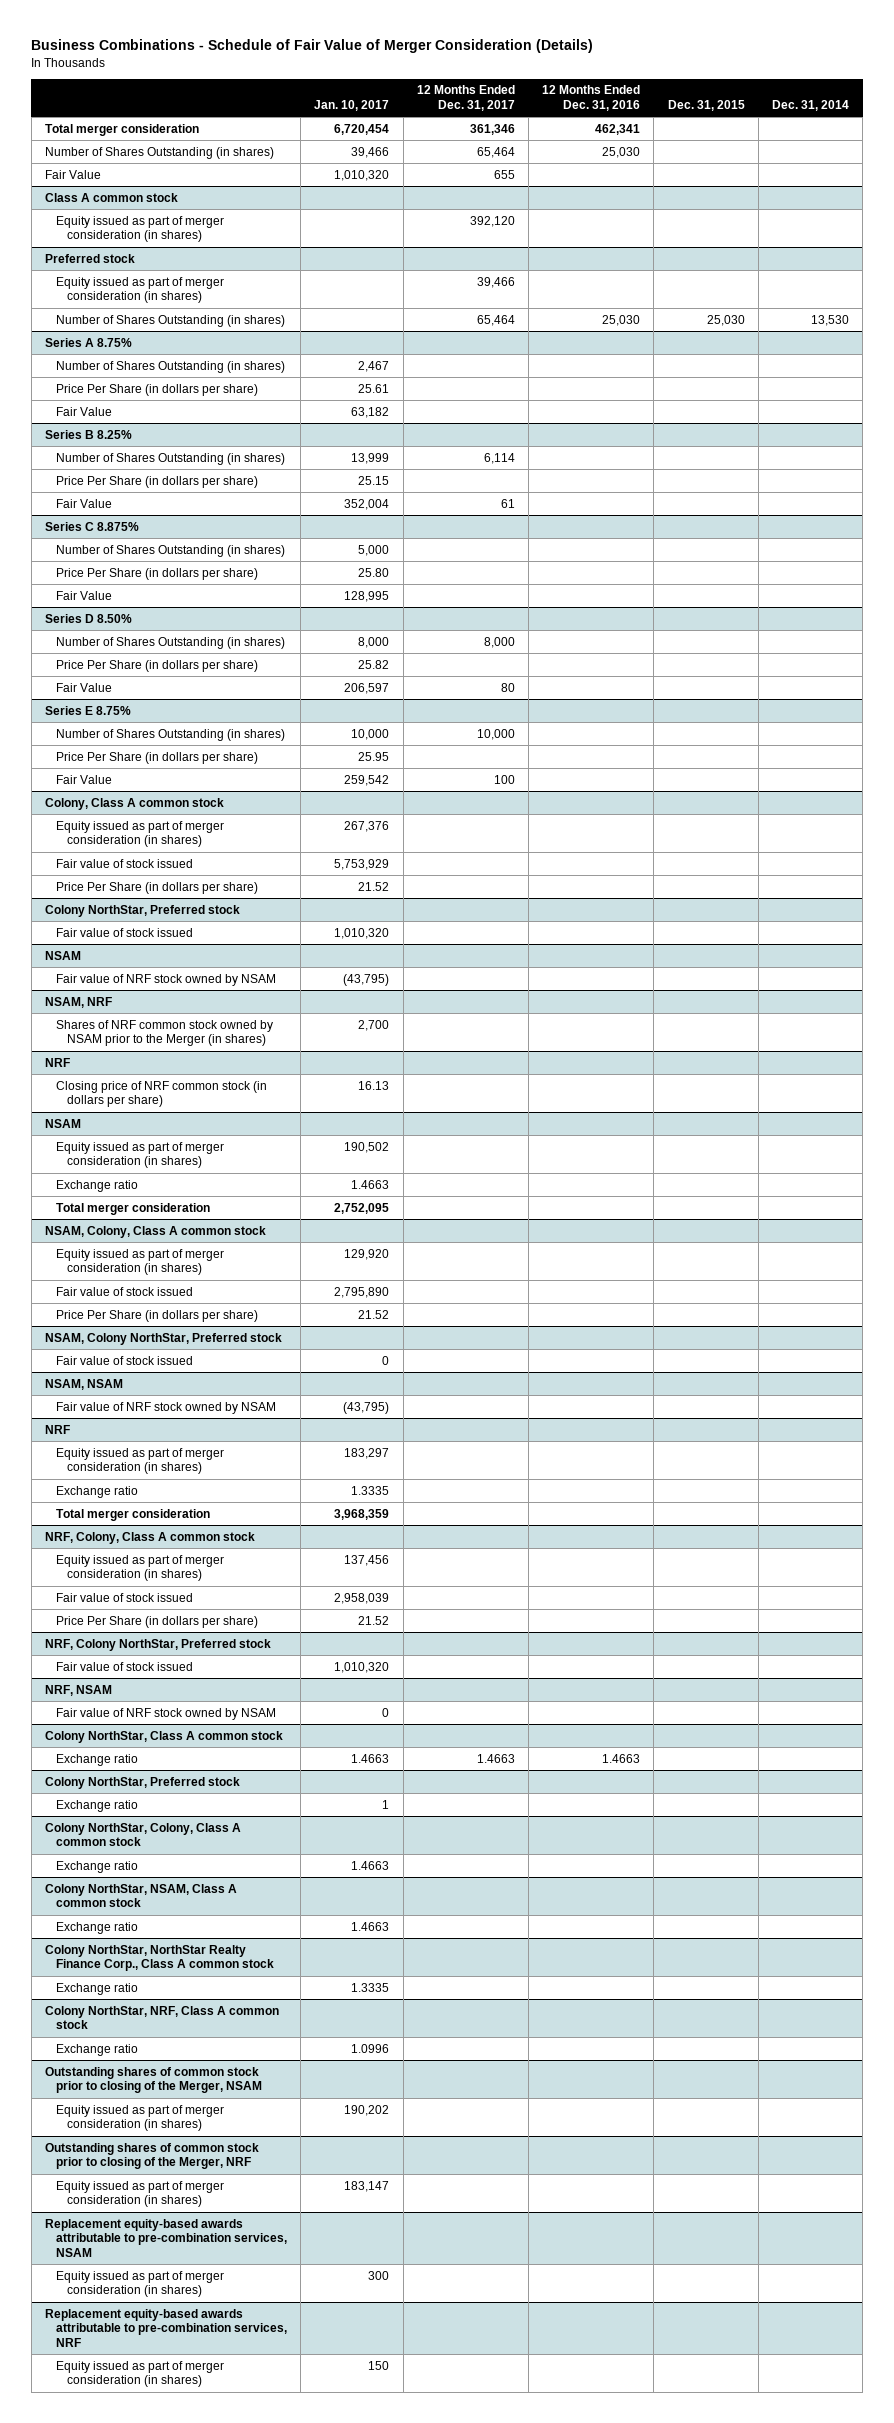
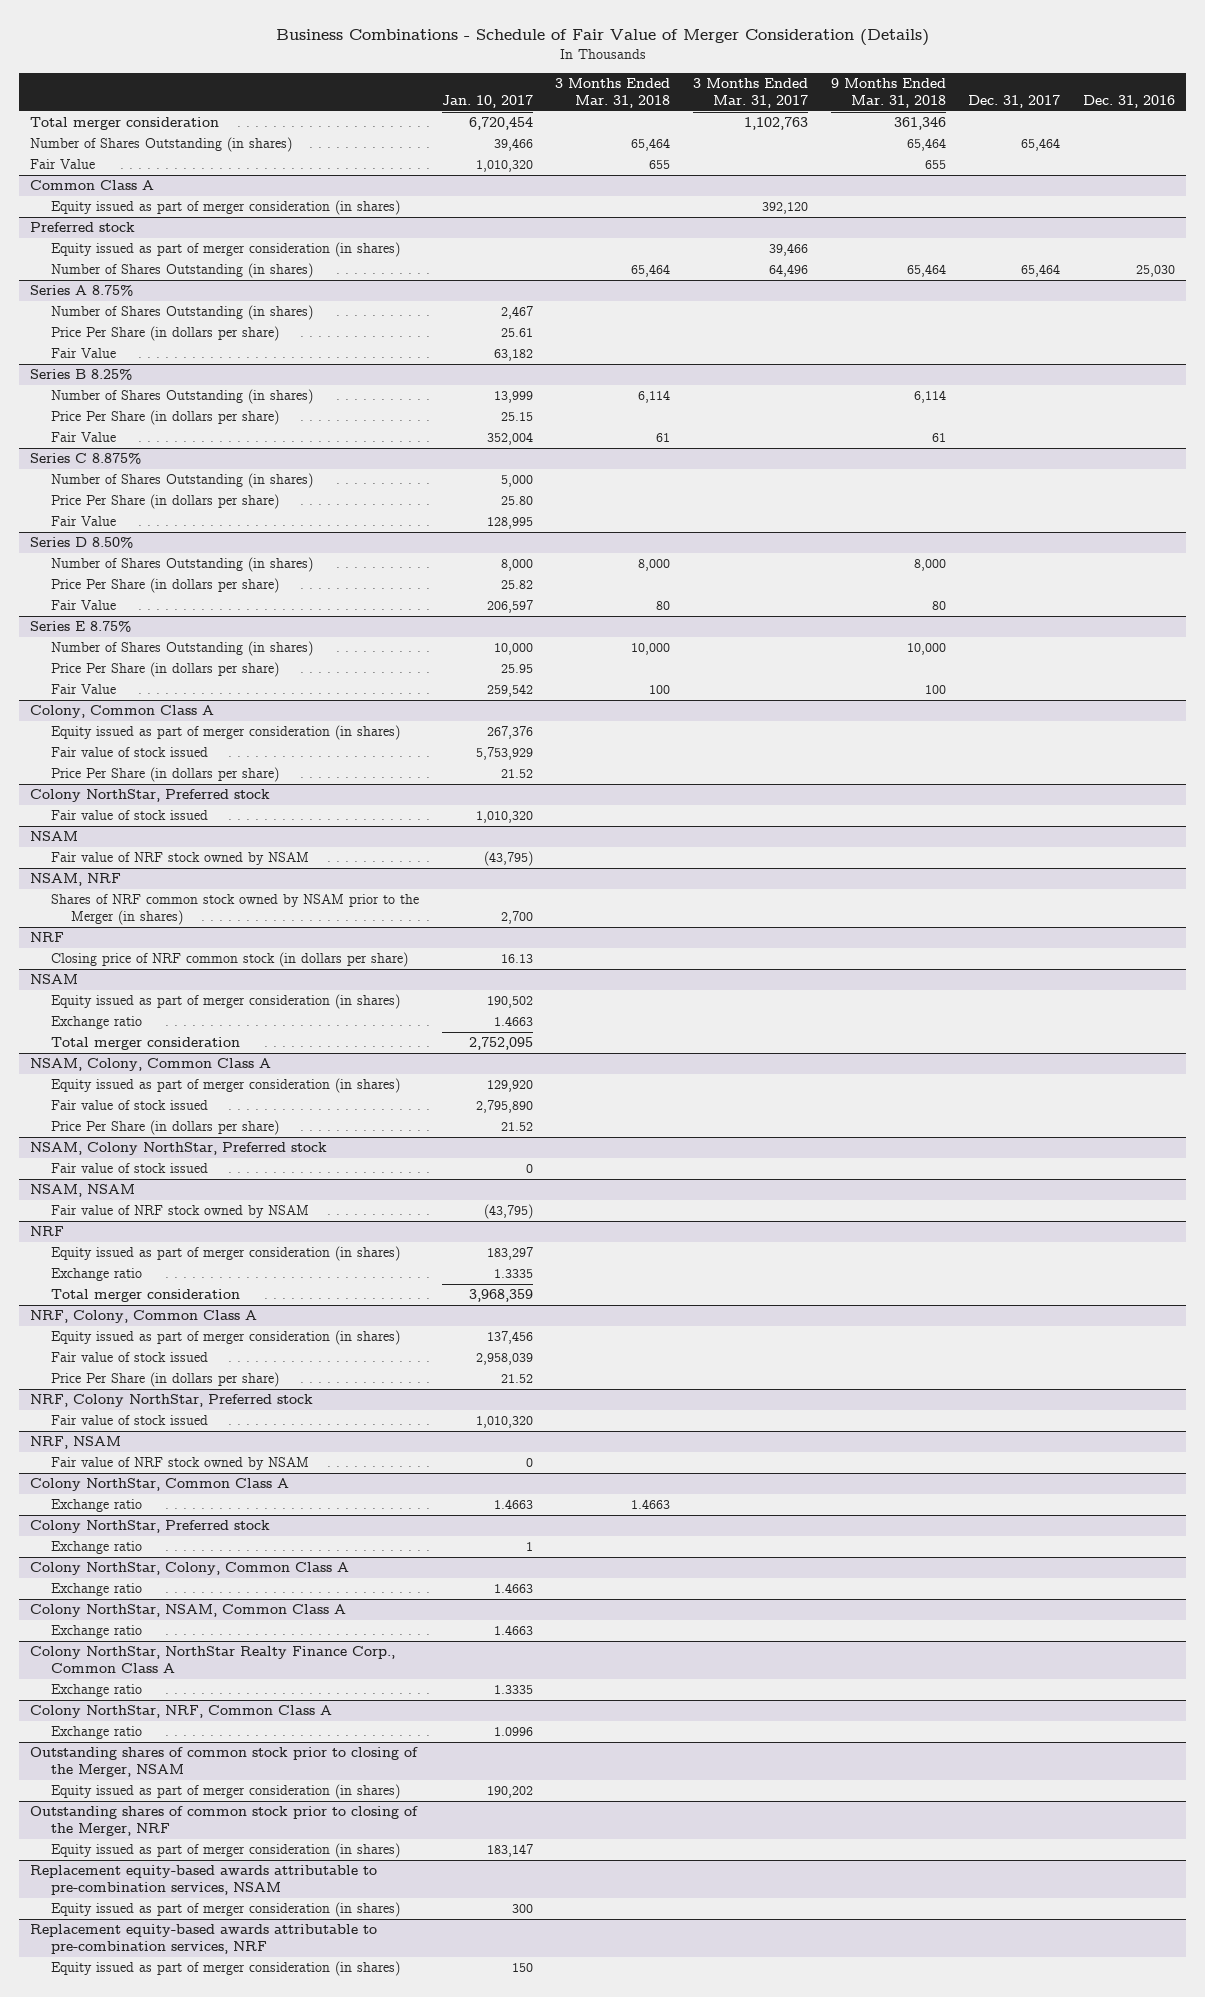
[416,85,515,112] 12 Months Ended Dec. 31, 2017 -> none
[542,85,641,112] 12 Months Ended Dec. 31, 2016 -> none
[667,100,745,112] Dec. 31, 2015 -> none
[771,100,849,112] Dec. 31, 2014 -> none
none -> [555,77,671,108] 3 Months Ended Mar. 31, 2018
none -> [692,77,808,108] 3 Months Ended Mar. 31, 2017
none -> [830,77,946,108] 9 Months Ended Mar. 31, 2018
none -> [968,94,1061,108] Dec. 31, 2017
none -> [1082,94,1175,108] Dec. 31, 2016
[44,192,178,202] Class A common stock -> [30,180,155,191] Common Class A
[44,797,224,810] Colony, Class A common stock -> [30,705,215,719] Colony, Common Class A
[44,1225,266,1238] NSAM, Colony, Class A common stock -> [30,1058,272,1072] NSAM, Colony, Common Class A
[44,1531,255,1544] NRF, Colony, Class A common stock -> [30,1310,258,1324] NRF, Colony, Common Class A
[44,1730,283,1743] Colony NorthStar, Class A common stock -> [30,1478,290,1492] Colony NorthStar, Common Class A
[44,1822,241,1847] Colony NorthStar, Colony, Class A common stock -> [30,1562,350,1576] Colony NorthStar, Colony, Common Class A
[44,1883,237,1908] Colony NorthStar, NSAM, Class A common stock -> [30,1604,347,1618] Colony NorthStar, NSAM, Common Class A
[44,1944,274,1972] Colony NorthStar, NorthStar Realty Finance Corp., Class A common stock -> [30,1646,396,1674] Colony NorthStar, NorthStar Realty Finance Corp., Common Class A
[44,2005,279,2030] Colony NorthStar, NRF, Class A common stock -> [30,1705,333,1719] Colony NorthStar, NRF, Common Class A

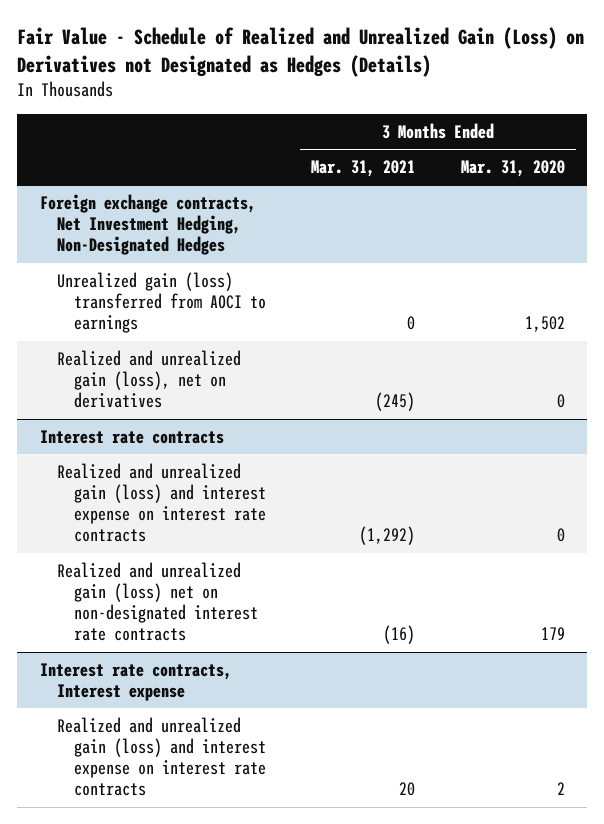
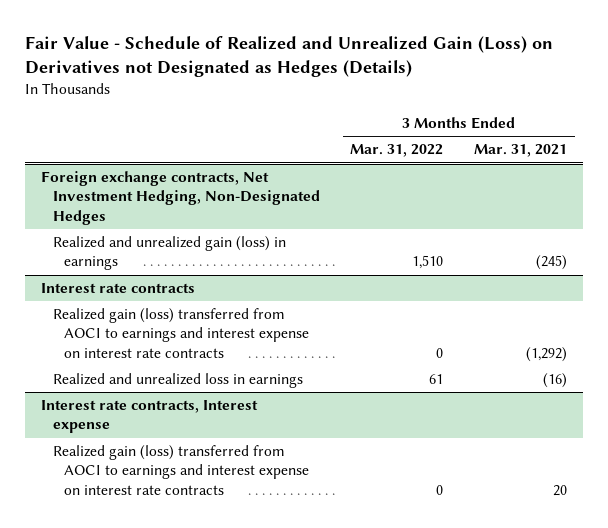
[460,160,565,178] Mar. 31, 2020 -> none
none -> [350,144,444,158] Mar. 31, 2022
[56,271,266,334] Unrealized gain (loss) transferred from AOCI to earnings -> none
[56,349,241,409] Realized and unrealized gain (loss), net on derivatives -> [52,236,286,271] Realized and unrealized gain (loss) in earnings
[56,462,266,543] Realized and unrealized gain (loss) and interest expense on interest rate contracts -> [52,308,310,358] Realized gain (loss) transferred from AOCI to earnings and interest expense on interest rate contracts
[56,561,258,642] Realized and unrealized gain (loss) net on non-designated interest rate contracts -> [52,373,303,389] Realized and unrealized loss in earnings
[56,716,266,797] Realized and unrealized gain (loss) and interest expense on interest rate contracts -> [52,445,310,495] Realized gain (loss) transferred from AOCI to earnings and interest expense on interest rate contracts

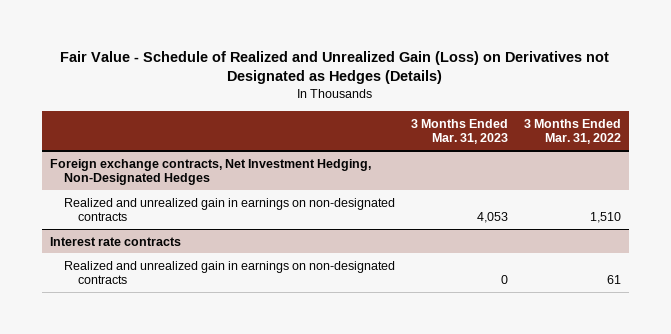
[474,144,568,158] Mar. 31, 2021 -> none
none -> [410,118,508,145] 3 Months Ended Mar. 31, 2023
[52,236,286,271] Realized and unrealized gain (loss) in earnings -> [64,197,396,222] Realized and unrealized gain in earnings on non-designated contracts
[52,308,310,358] Realized gain (loss) transferred from AOCI to earnings and interest expense on interest rate contracts -> none
[40,400,258,434] Interest rate contracts, Interest expense -> none
[52,445,310,495] Realized gain (loss) transferred from AOCI to earnings and interest expense on interest rate contracts -> none
[52,373,303,389] Realized and unrealized loss in earnings -> [64,260,396,285] Realized and unrealized gain in earnings on non-designated contracts

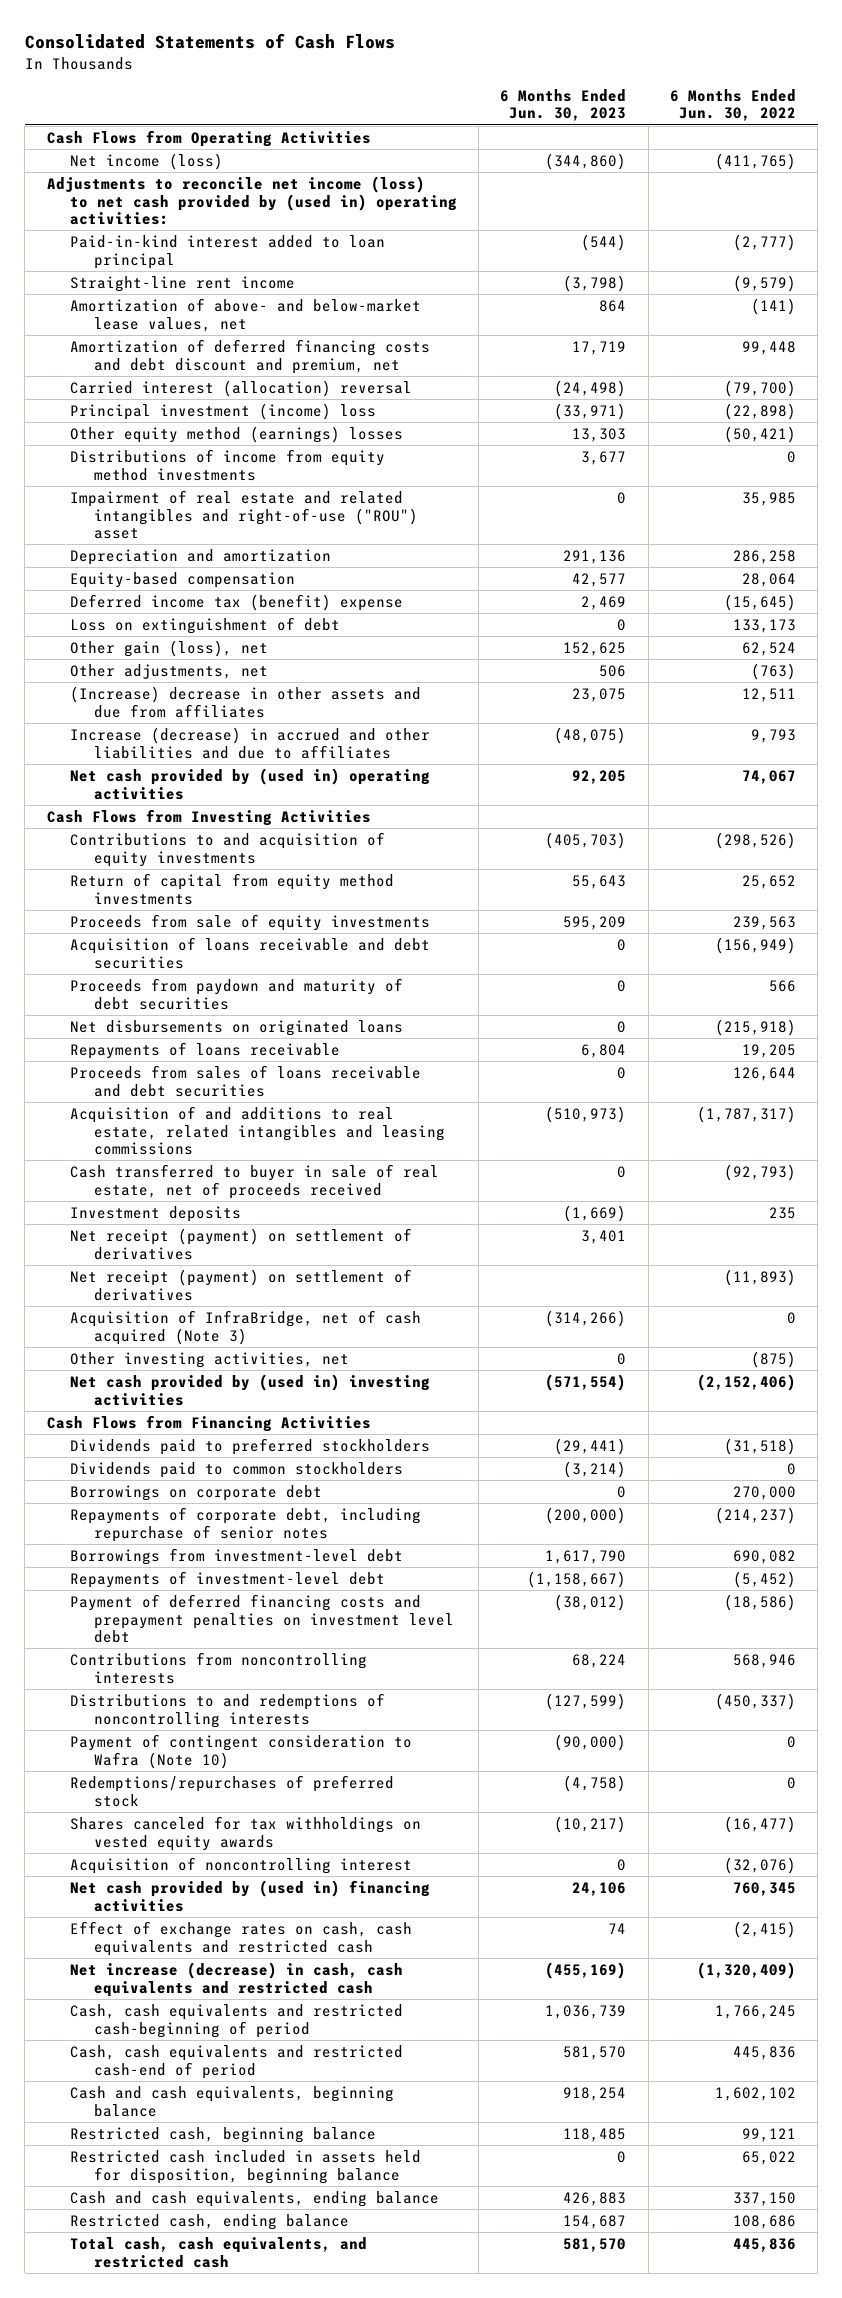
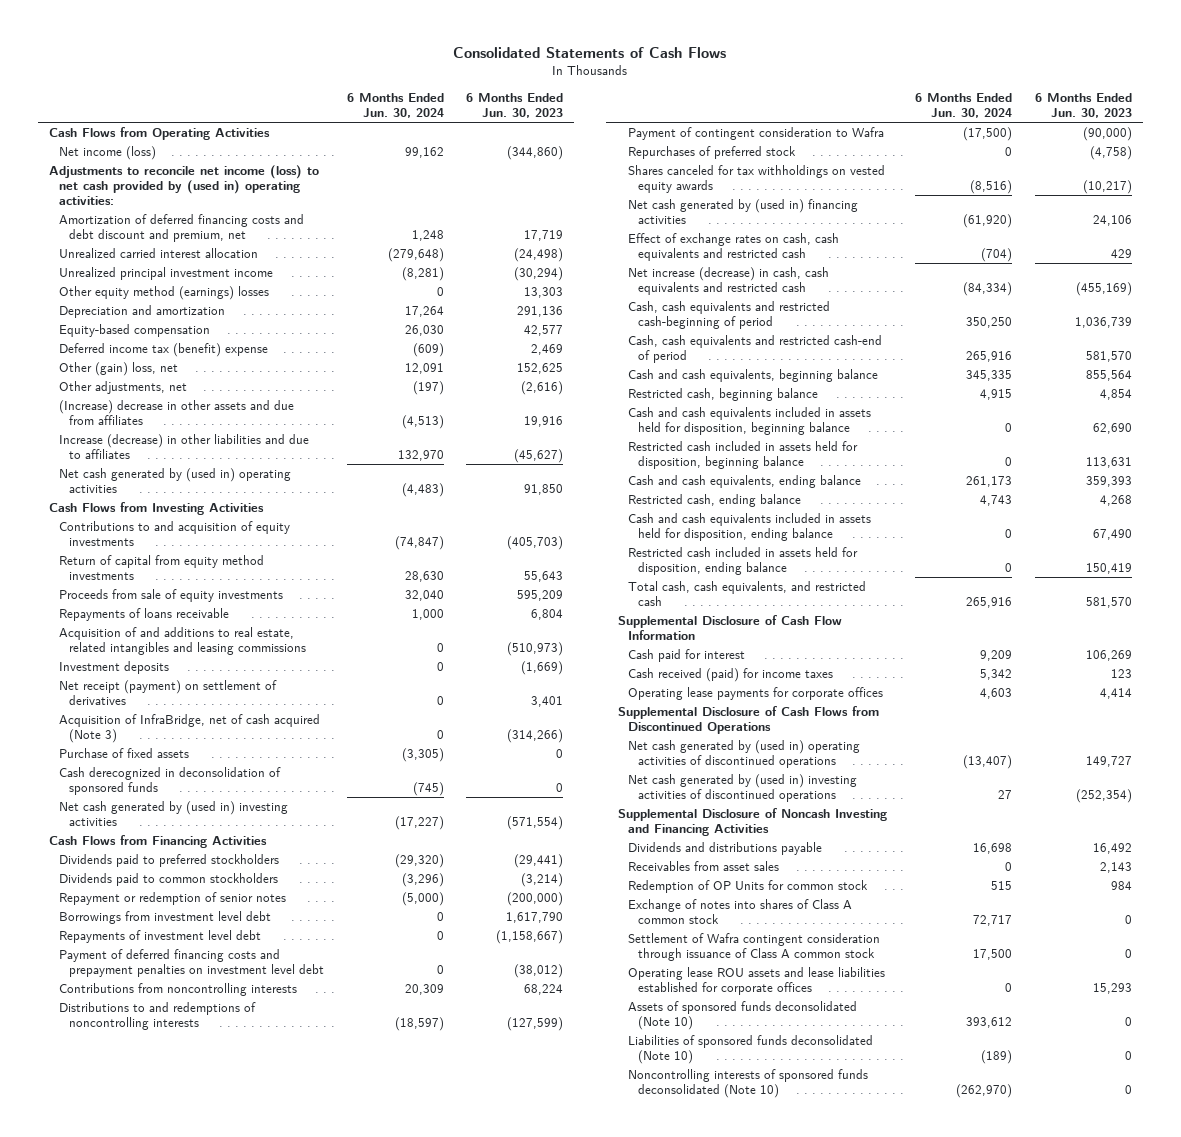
[669,88,796,122] 6 Months Ended Jun. 30, 2022 -> none
none -> [346,93,444,119] 6 Months Ended Jun. 30, 2024
[70,234,386,269] Paid-in-kind interest added to loan principal -> none
[70,275,296,292] Straight-line rent income -> none
[70,297,422,332] Amortization of above- and below-market lease values, net -> none
[70,379,413,397] Carried interest (allocation) reversal -> [59,248,259,259] Unrealized carried interest allocation
[70,402,377,420] Principal investment (income) loss -> [59,267,274,281] Unrealized principal investment income
[554,402,627,420] (33,971) -> [514,267,564,282] (30,294)
[70,448,386,481] Distributions of income from equity method investments -> none
[70,489,418,540] Impairment of real estate and related intangibles and right-of-use ("ROU") asset -> none
[70,616,341,634] Loss on extinguishment of debt -> none
[70,639,269,657] Other gain (loss), net -> [59,362,179,377] Other (gain) loss, net
[599,664,627,677] 506 -> [521,381,564,396] (2,616)
[572,687,627,702] 23,075 -> [524,416,564,428] 19,916
[70,726,431,759] Increase (decrease) in accrued and other liabilities and due to affiliates -> [59,434,310,460] Increase (decrease) in other liabilities and due to affiliates
[554,726,627,744] (48,075) -> [514,449,564,464] (45,627)
[70,767,431,800] Net cash provided by (used in) operating activities -> [59,468,292,494] Net cash generated by (used in) operating activities
[572,769,627,784] 92,205 -> [524,484,564,496] 91,850
[70,936,431,969] Acquisition of loans receivable and debt securities -> none
[70,977,404,1010] Proceeds from paydown and maturity of debt securities -> none
[70,1019,404,1036] Net disbursements on originated loans -> none
[70,1064,422,1097] Proceeds from sales of loans receivable and debt securities -> none
[70,1163,440,1199] Cash transferred to buyer in sale of real estate, net of proceeds received -> none
[70,1268,413,1301] Net receipt (payment) on settlement of derivatives -> none
[70,1351,350,1368] Other investing activities, net -> none
none -> [59,748,190,759] Purchase of fixed assets
none -> [59,767,282,796] Cash derecognized in deconsolidation of sponsored funds
[70,1373,431,1406] Net cash provided by (used in) investing activities -> [59,801,289,827] Net cash generated by (used in) investing activities
[70,1484,323,1501] Borrowings on corporate debt -> none
[70,1506,422,1542] Repayments of corporate debt, including repurchase of senior notes -> [59,892,287,906] Repayment or redemption of senior notes
[70,1547,404,1565] Borrowings from investment-level debt -> [59,911,272,925] Borrowings from investment level debt
[70,1570,386,1588] Repayments of investment-level debt -> [59,930,262,944] Repayments of investment level debt
[70,1733,413,1769] Payment of contingent consideration to Wafra (Note 10) -> [627,127,884,141] Payment of contingent consideration to Wafra
[70,1774,395,1807] Redemptions/repurchases of preferred stock -> [627,146,796,160] Repurchases of preferred stock
[70,1856,413,1874] Acquisition of noncontrolling interest -> none
[70,1879,431,1912] Net cash provided by (used in) financing activities -> [627,199,858,225] Net cash generated by (used in) financing activities
[608,1922,627,1934] 74 -> [1110,249,1132,259] 429
[563,2086,627,2101] 918,254 -> [1085,370,1132,382] 855,564
[563,2127,627,2142] 118,485 -> [1099,389,1132,401] 4,854
none -> [627,407,871,436] Cash and cash equivalents included in assets held for disposition, beginning balance
[617,2150,627,2163] 0 -> [1085,457,1132,469] 113,631
[563,2191,627,2206] 426,883 -> [1085,476,1132,488] 359,393
[563,2214,627,2229] 154,687 -> [1099,495,1132,507] 4,268
none -> [627,513,871,542] Cash and cash equivalents included in assets held for disposition, ending balance
none -> [627,547,858,576] Restricted cash included in assets held for disposition, ending balance
none -> [617,615,842,641] Supplemental Disclosure of Cash Flow Information
none -> [627,649,745,663] Cash paid for interest
none -> [627,668,833,683] Cash received (paid) for income taxes
none -> [627,687,883,701] Operating lease payments for corporate offices
none -> [617,706,879,735] Supplemental Disclosure of Cash Flows from Discontinued Operations
none -> [627,740,860,769] Net cash generated by (used in) operating activities of discontinued operations
none -> [627,774,857,803] Net cash generated by (used in) investing activities of discontinued operations
none -> [617,808,887,837] Supplemental Disclosure of Noncash Investing and Financing Activities
none -> [627,842,822,856] Dividends and distributions payable
none -> [627,861,779,872] Receivables from asset sales
none -> [627,880,868,894] Redemption of OP Units for common stock
none -> [627,899,852,925] Exchange of notes into shares of Class A common stock
none -> [627,933,880,962] Settlement of Wafra contingent consideration through issuance of Class A common stock
none -> [627,967,885,996] Operating lease ROU assets and lease liabilities established for corporate offices
none -> [627,1001,857,1031] Assets of sponsored funds deconsolidated (Note 10)
none -> [627,1035,873,1065] Liabilities of sponsored funds deconsolidated (Note 10)
none -> [627,1069,868,1099] Noncontrolling interests of sponsored funds deconsolidated (Note 10)

